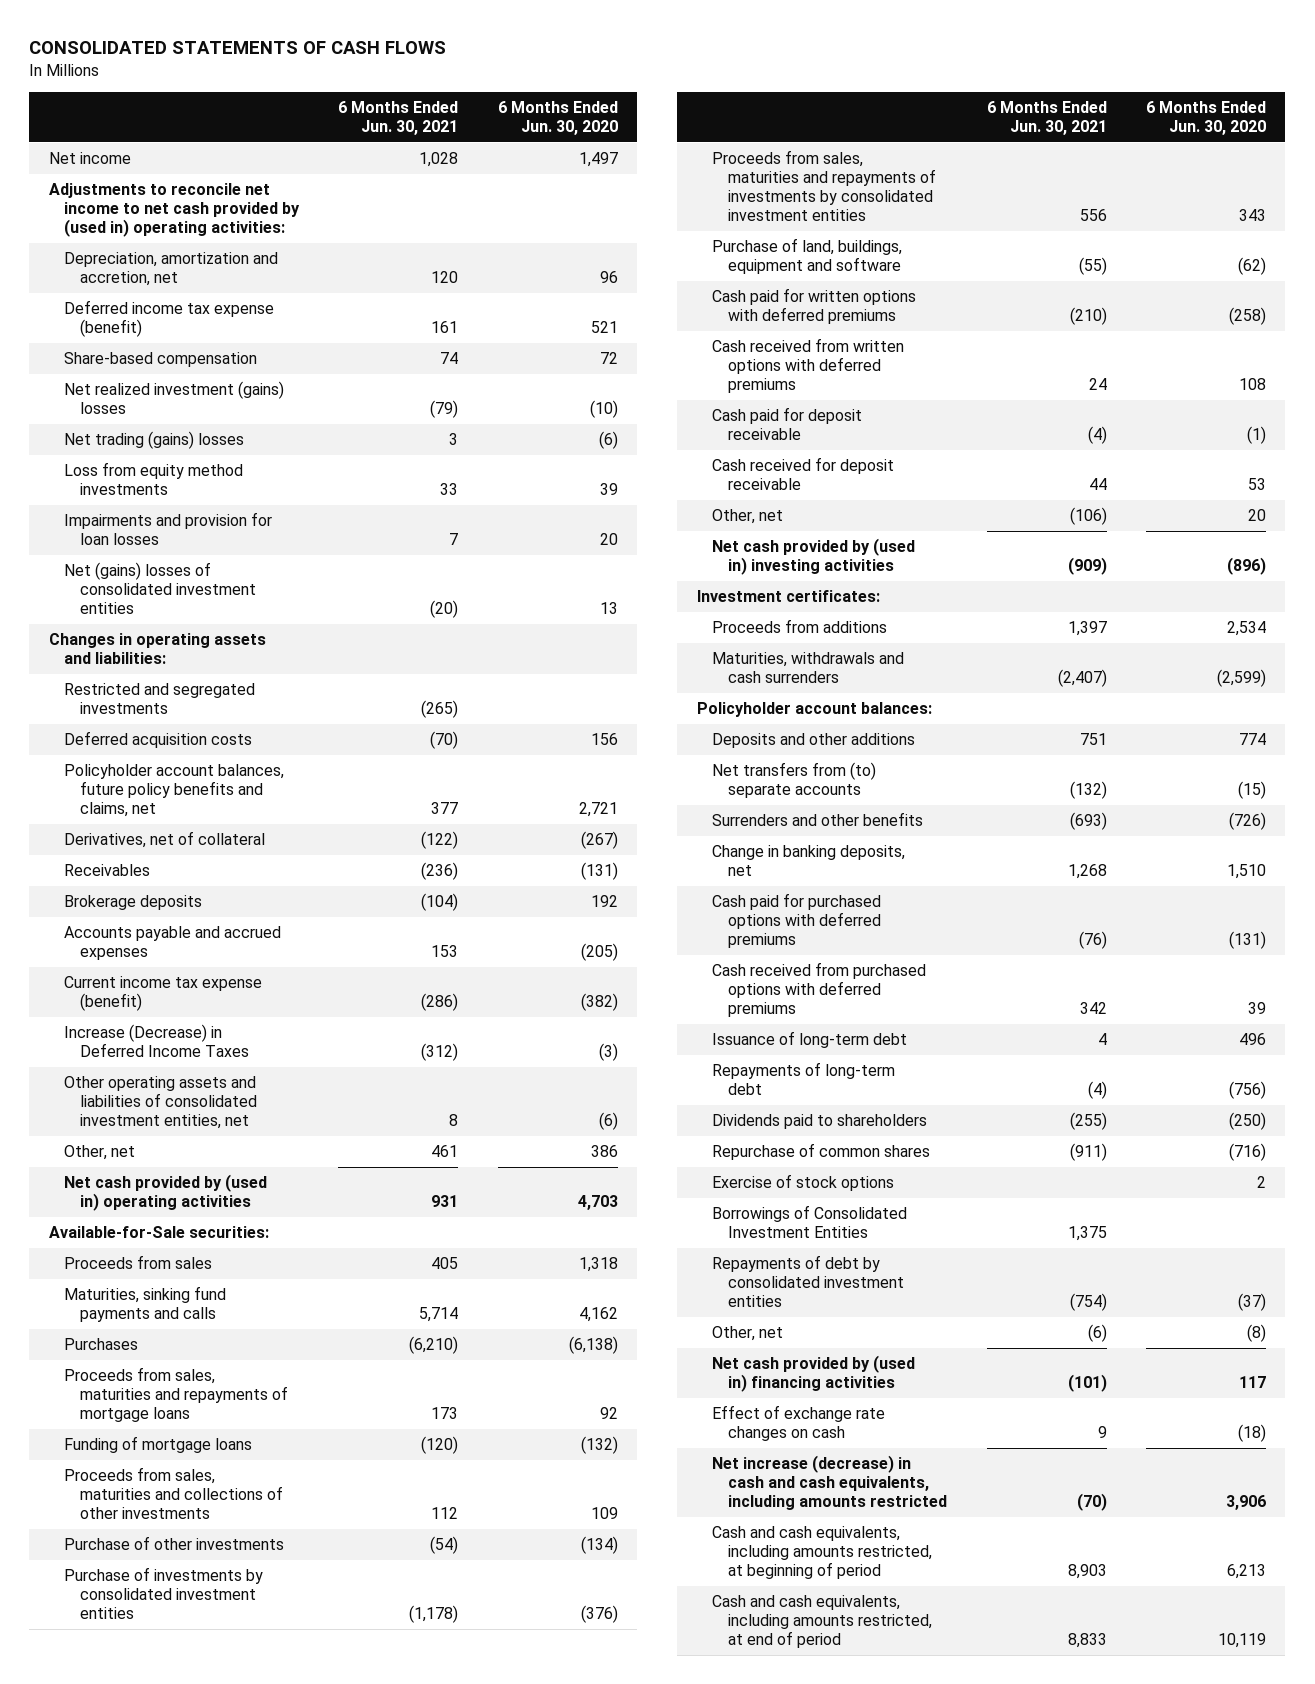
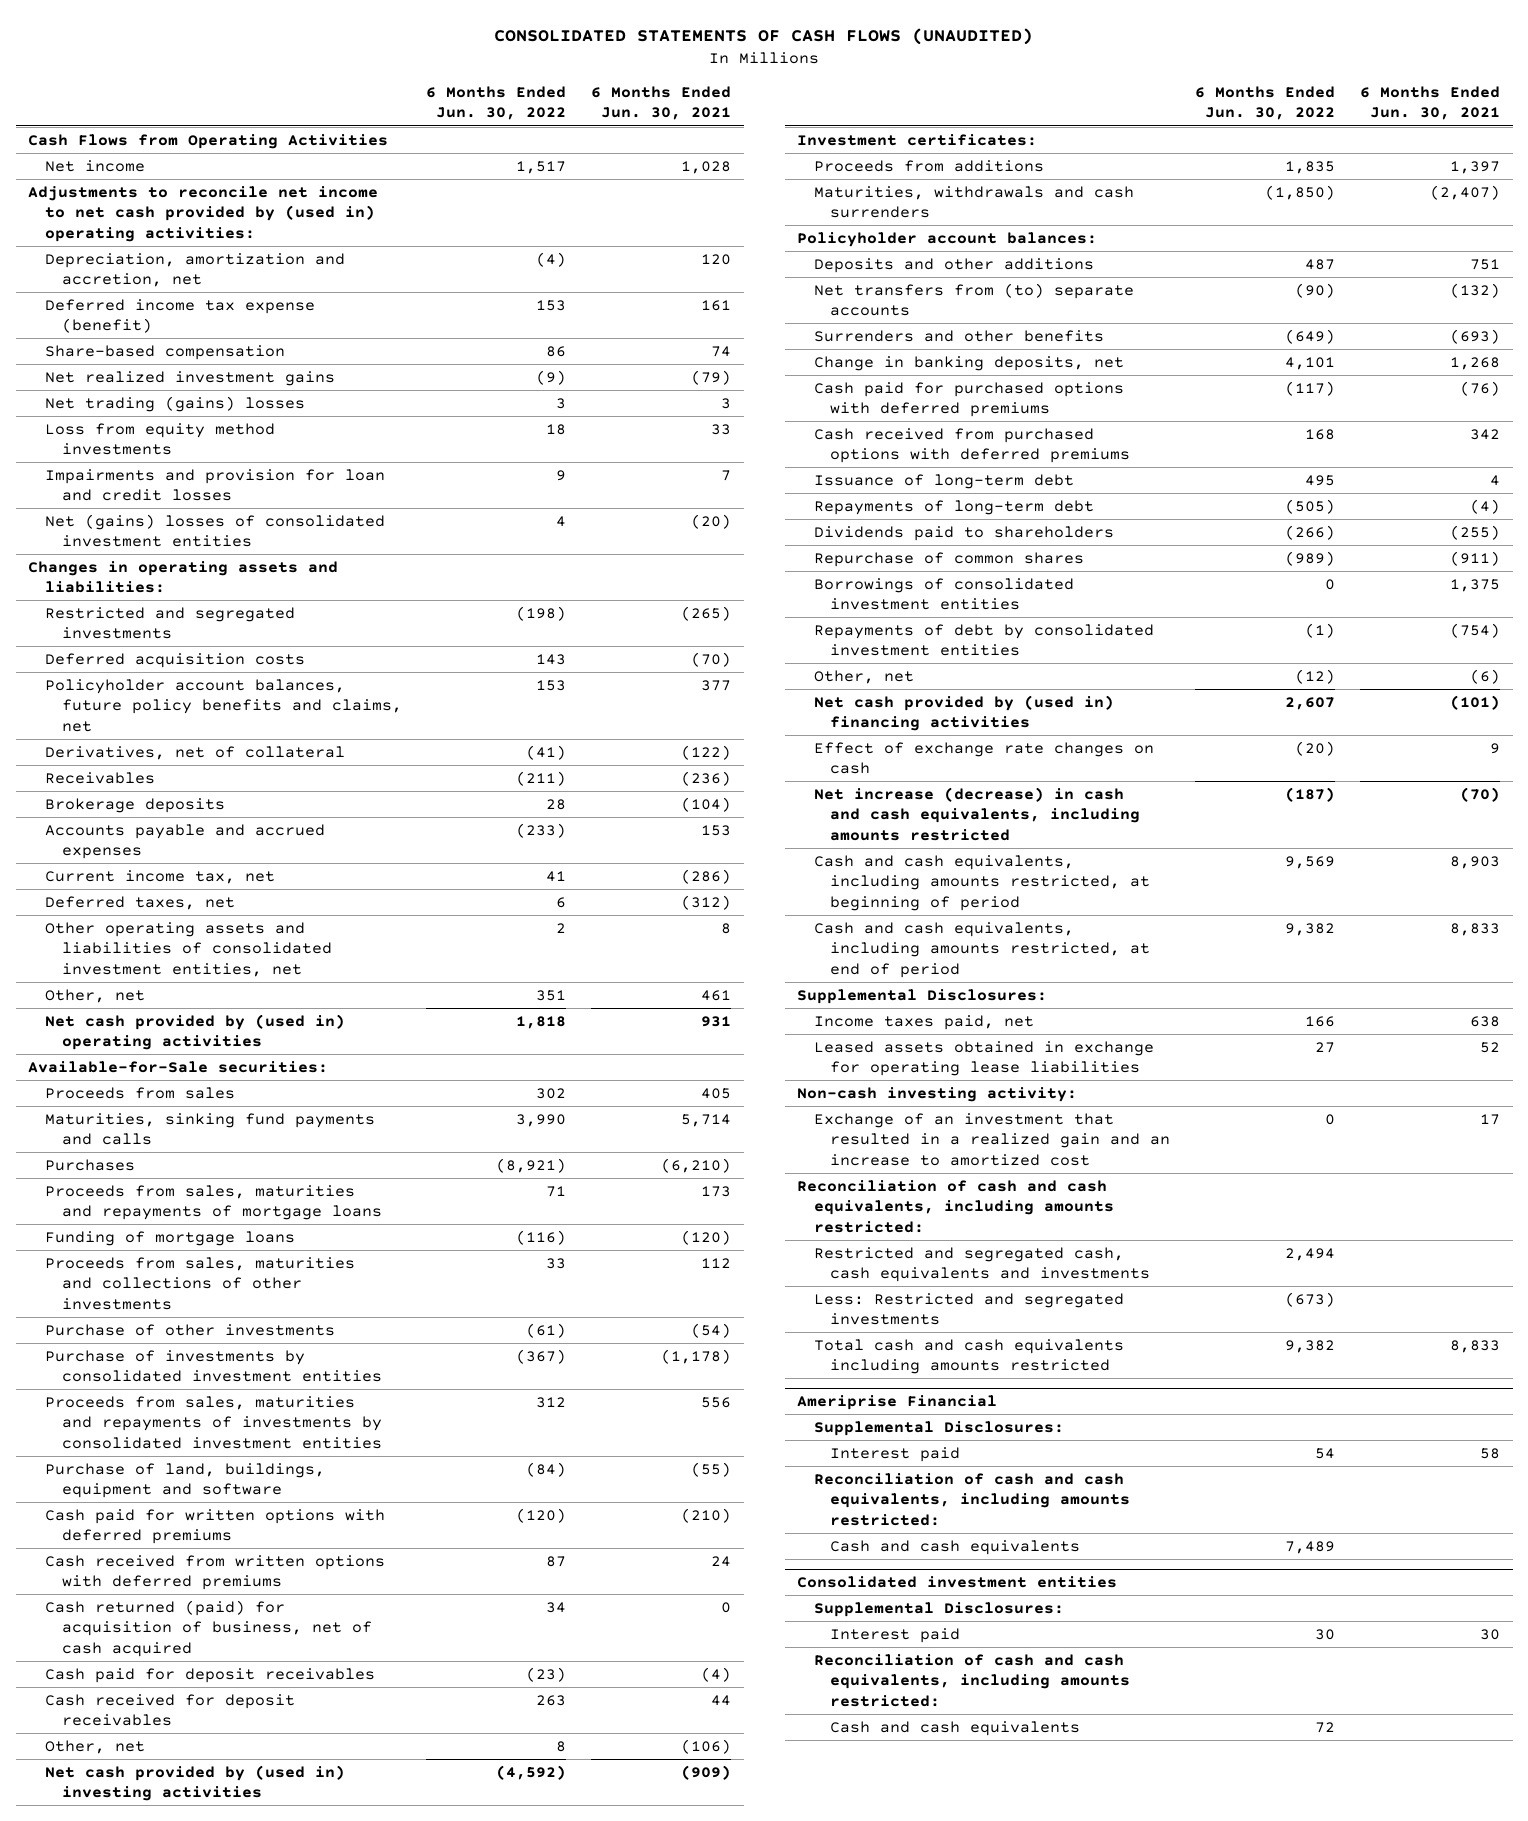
[29,41,447,55] CONSOLIDATED STATEMENTS OF CASH FLOWS -> [494,27,1034,45] CONSOLIDATED STATEMENTS OF CASH FLOWS (UNAUDITED)
[497,101,618,136] 6 Months Ended Jun. 30, 2020 -> none
none -> [426,85,567,121] 6 Months Ended Jun. 30, 2022
none -> [28,133,389,149] Cash Flows from Operating Activities
[64,381,285,415] Net realized investment (gains) losses -> [44,370,335,386] Net realized investment gains
[64,512,273,546] Impairments and provision for loan losses -> [44,468,385,502] Impairments and provision for loan and credit losses
[64,976,263,1012] Current income tax expense (benefit) -> [44,869,275,884] Current income tax, net
[64,1024,249,1058] Increase (Decrease) in Deferred Income Taxes -> [44,895,235,910] Deferred taxes, net
none -> [44,1599,372,1657] Cash returned (paid) for acquisition of business, net of cash acquired
[712,407,863,441] Cash paid for deposit receivable -> [44,1667,375,1683] Cash paid for deposit receivables
[712,457,895,491] Cash received for deposit receivable -> [44,1693,295,1727] Cash received for deposit receivables
[712,1174,895,1192] Exercise of stock options -> none
[712,1205,908,1239] Borrowings of Consolidated Investment Entities -> [813,577,1074,611] Borrowings of consolidated investment entities
none -> [796,988,1047,1004] Supplemental Disclosures:
none -> [813,1014,1034,1030] Income taxes paid, net
none -> [813,1040,1154,1077] Leased assets obtained in exchange for operating lease liabilities
none -> [796,1086,1077,1102] Non-cash investing activity:
none -> [813,1112,1171,1166] Exchange of an investment that resulted in a realized gain and an increase to amortized cost
none -> [796,1179,1114,1233] Reconciliation of cash and cash equivalents, including amounts restricted:
none -> [813,1246,1151,1283] Restricted and segregated cash, cash equivalents and investments
none -> [813,1292,1124,1326] Less: Restricted and segregated investments
none -> [813,1338,1124,1375] Total cash and cash equivalents including amounts restricted
none -> [796,1394,997,1410] Ameriprise Financial
none -> [813,1420,1064,1436] Supplemental Disclosures:
none -> [830,1446,961,1462] Interest paid
none -> [813,1472,1131,1526] Reconciliation of cash and cash equivalents, including amounts restricted:
none -> [830,1539,1081,1555] Cash and cash equivalents
none -> [796,1575,1117,1588] Consolidated investment entities
none -> [813,1601,1064,1617] Supplemental Disclosures:
none -> [830,1627,961,1643] Interest paid
none -> [813,1653,1131,1707] Reconciliation of cash and cash equivalents, including amounts restricted:
none -> [830,1720,1081,1736] Cash and cash equivalents

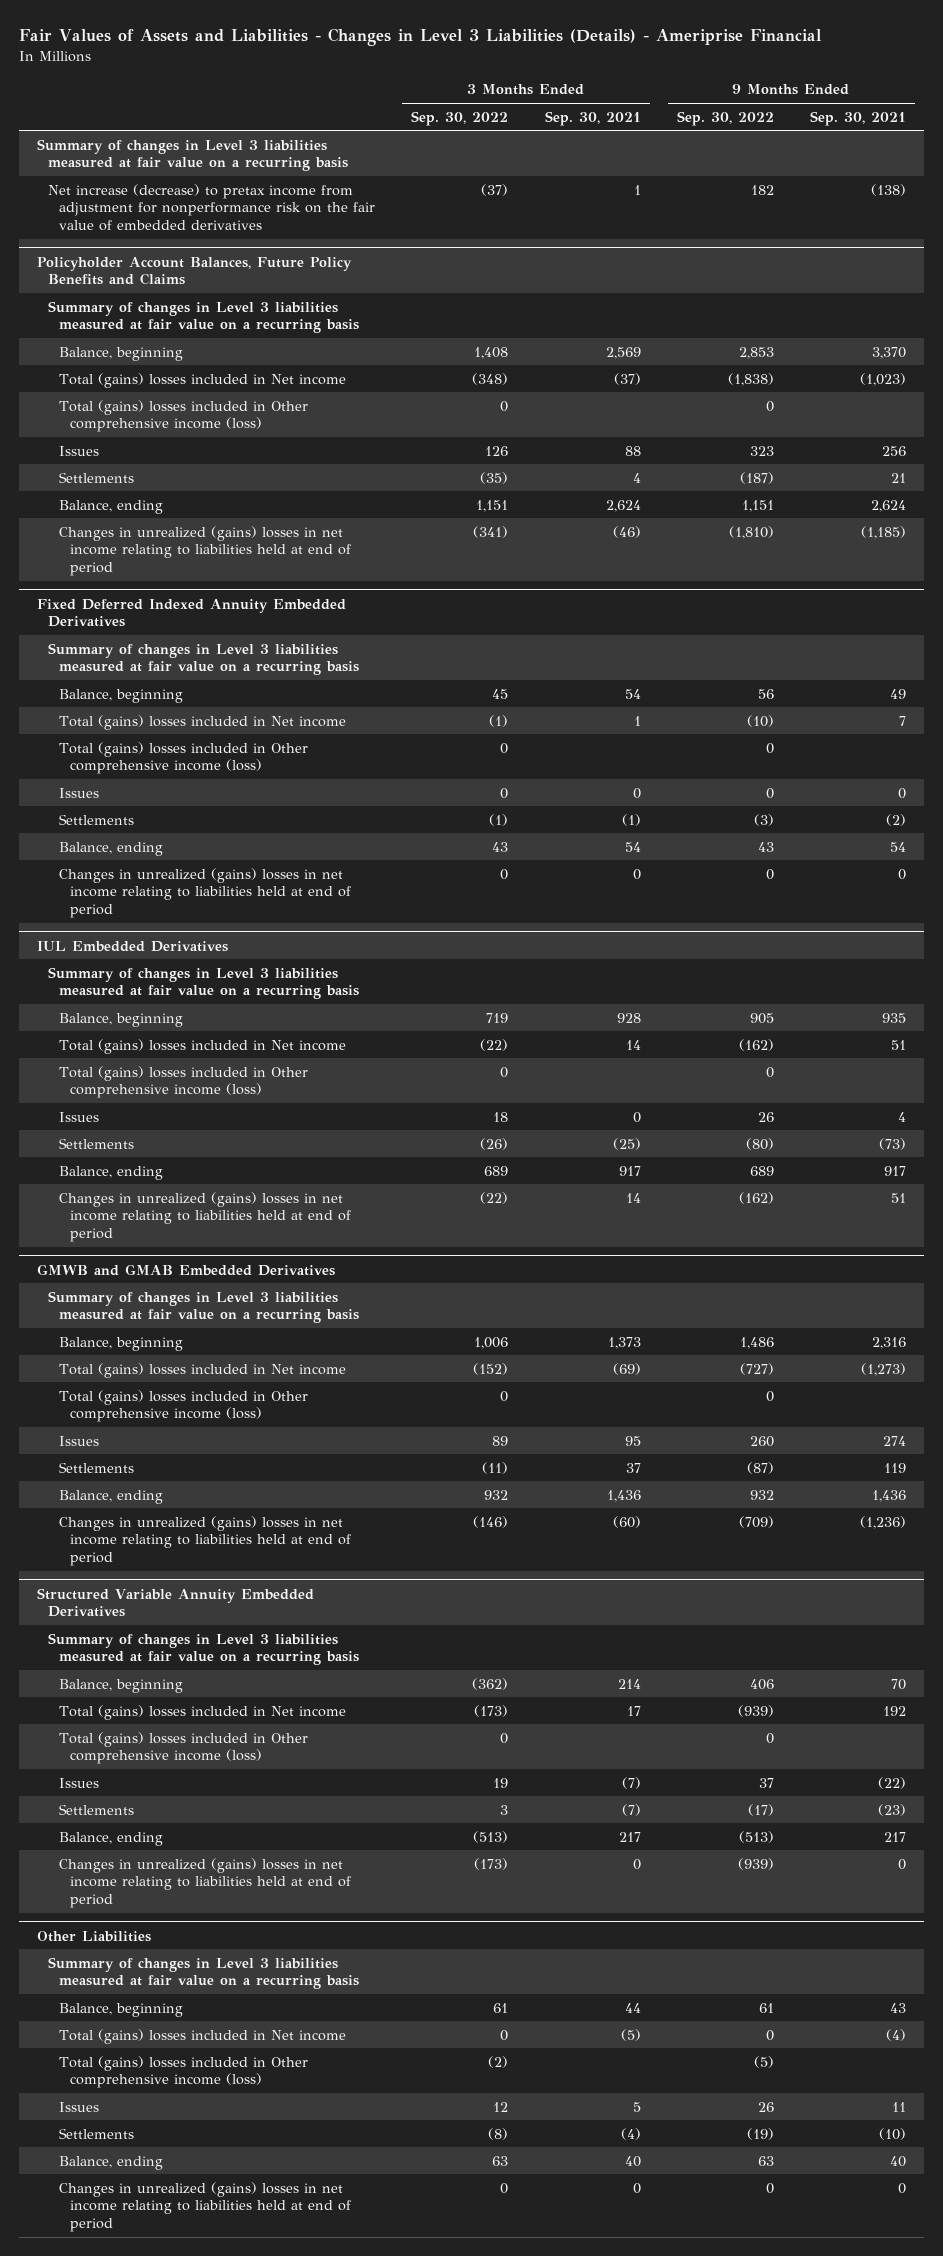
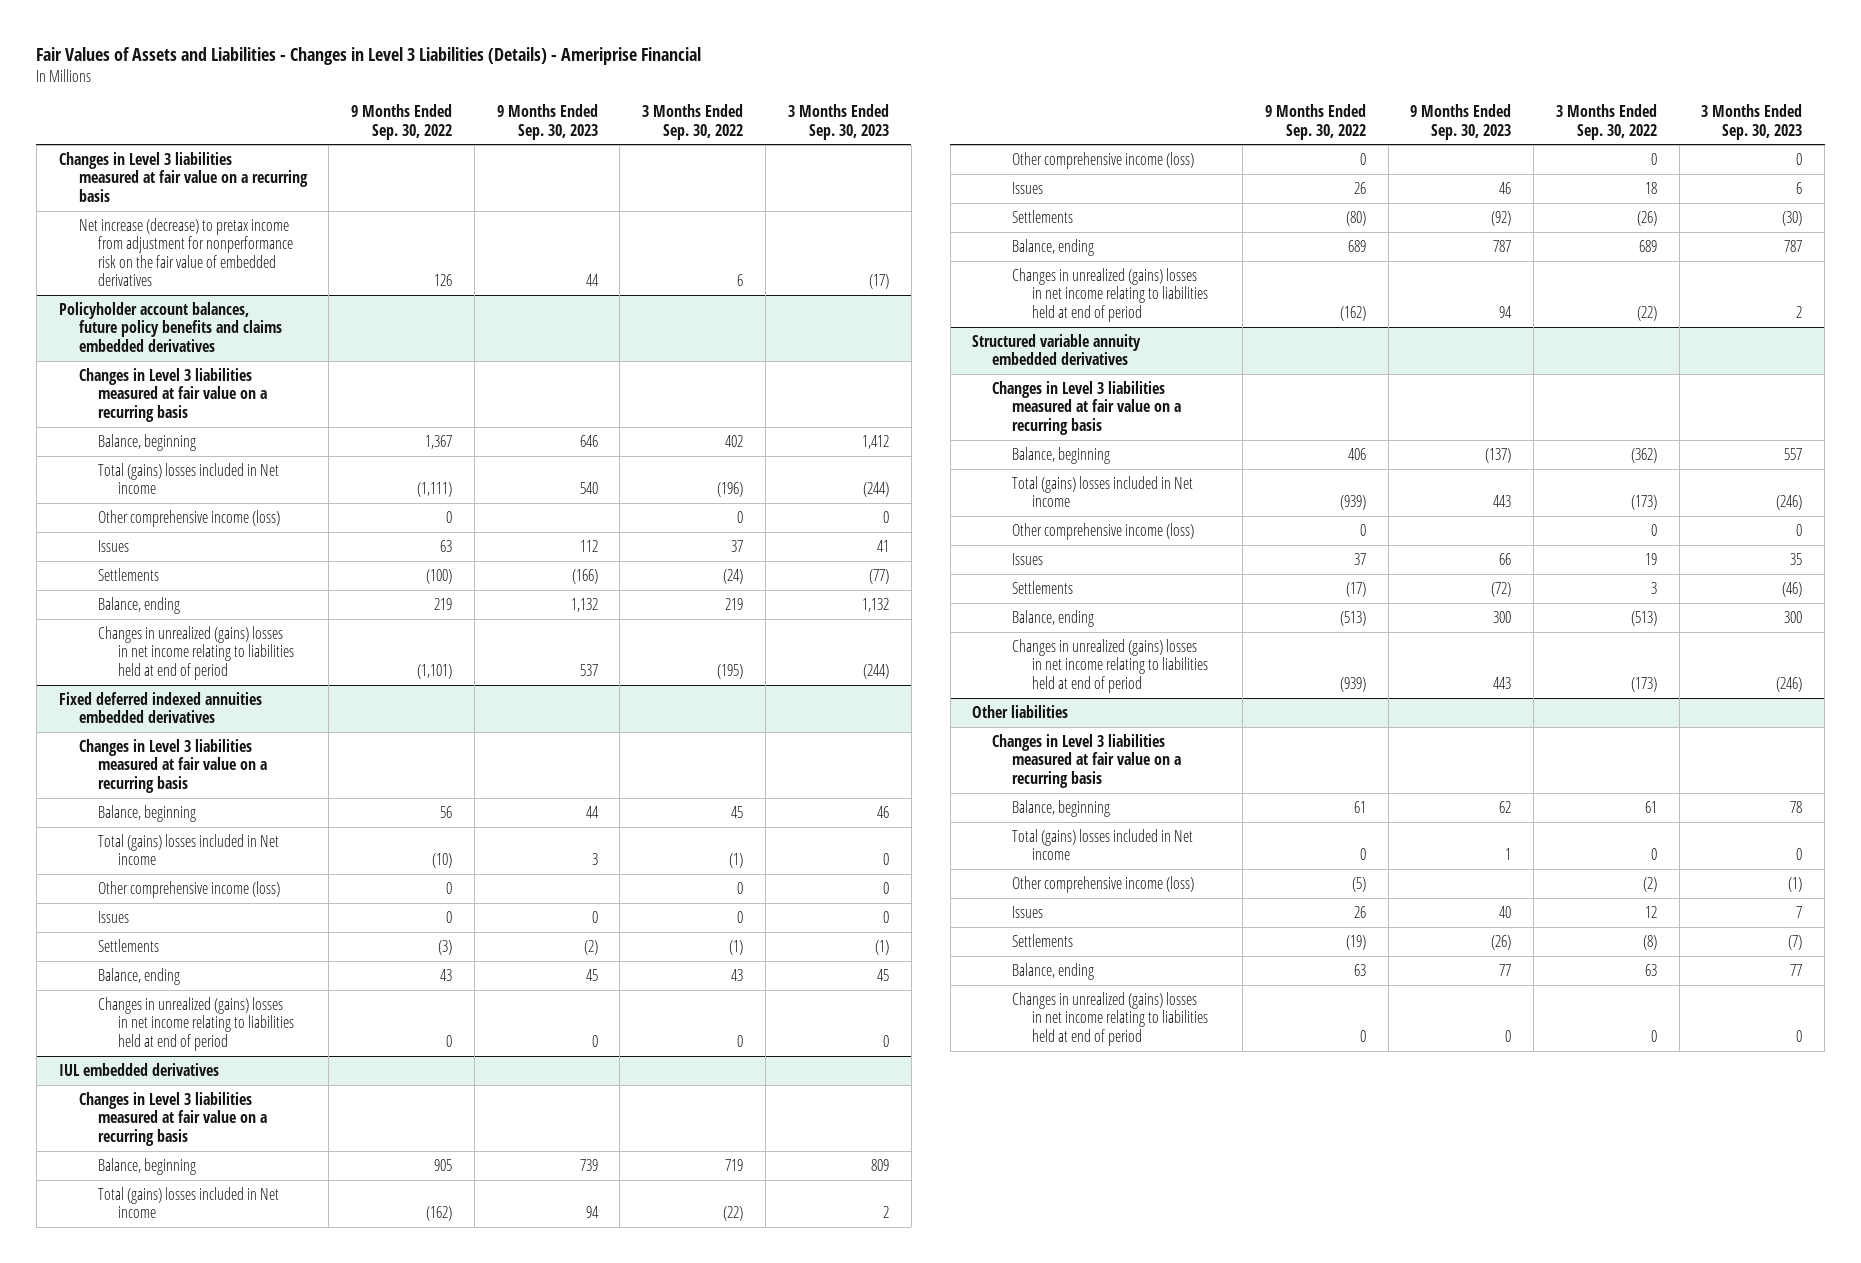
[544,110,641,126] Sep. 30, 2021 -> none
[810,110,907,126] Sep. 30, 2021 -> none
none -> [496,104,598,140] 9 Months Ended Sep. 30, 2023
none -> [787,104,889,140] 3 Months Ended Sep. 30, 2023
[36,138,349,172] Summary of changes in Level 3 liabilities measured at fair value on a recurring basis -> [58,151,308,202] Changes in Level 3 liabilities measured at fair value on a recurring basis
[481,183,509,196] (37) -> [737,274,744,287] 6
[750,184,774,195] 182 -> [434,274,453,287] 126
[36,256,352,286] Policyholder Account Balances, Future Policy Benefits and Claims -> [58,301,282,352] Policyholder account balances, future policy benefits and claims embedded derivatives
[48,300,360,334] Summary of changes in Level 3 liabilities measured at fair value on a recurring basis -> [78,367,268,422] Changes in Level 3 liabilities measured at fair value on a recurring basis
[474,346,509,359] 1,408 -> [725,434,744,447] 402
[738,346,774,359] 2,853 -> [425,434,453,449] 1,367
[472,372,509,385] (348) -> [717,482,744,498] (196)
[727,372,774,386] (1,838) -> [417,482,453,498] (1,111)
[59,399,309,433] Total (gains) losses included in Other comprehensive income (loss) -> [98,509,281,527] Other comprehensive income (loss)
[485,445,509,456] 126 -> [731,539,744,552] 37
[749,445,774,456] 323 -> [440,539,453,552] 63
[480,471,509,484] (35) -> [723,568,744,584] (24)
[739,471,774,484] (187) -> [426,568,453,584] (100)
[476,499,509,512] 1,151 -> [725,597,744,610] 219
[741,499,774,512] 1,151 -> [434,597,453,610] 219
[473,525,509,538] (341) -> [717,663,744,679] (195)
[728,525,774,539] (1,810) -> [417,663,453,679] (1,101)
[36,598,346,628] Fixed Deferred Indexed Annuity Embedded Derivatives -> [58,691,262,724] Fixed deferred indexed annuities embedded derivatives
[48,642,360,676] Summary of changes in Level 3 liabilities measured at fair value on a recurring basis -> [78,738,268,793] Changes in Level 3 liabilities measured at fair value on a recurring basis
[59,741,309,775] Total (gains) losses included in Other comprehensive income (loss) -> [98,880,281,898] Other comprehensive income (loss)
[36,940,228,952] IUL Embedded Derivatives -> [58,1062,219,1076] IUL embedded derivatives
[48,966,360,1000] Summary of changes in Level 3 liabilities measured at fair value on a recurring basis -> [78,1091,268,1146] Changes in Level 3 liabilities measured at fair value on a recurring basis
[59,1065,309,1099] Total (gains) losses included in Other comprehensive income (loss) -> [1012,151,1195,169] Other comprehensive income (loss)
[59,1336,184,1351] Balance, beginning -> none
[59,1362,347,1378] Total (gains) losses included in Net income -> none
[59,1389,309,1423] Total (gains) losses included in Other comprehensive income (loss) -> none
[59,1435,100,1446] Issues -> none
[59,1461,135,1473] Settlements -> none
[59,1489,164,1504] Balance, ending -> none
[59,1515,352,1566] Changes in unrealized (gains) losses in net income relating to liabilities held at end of period -> none
[36,1587,314,1618] Structured Variable Annuity Embedded Derivatives -> none
[48,1632,360,1666] Summary of changes in Level 3 liabilities measured at fair value on a recurring basis -> none
[36,1263,335,1276] GMWB and GMAB Embedded Derivatives -> [972,333,1142,366] Structured variable annuity embedded derivatives
[48,1290,360,1324] Summary of changes in Level 3 liabilities measured at fair value on a recurring basis -> [992,380,1182,435] Changes in Level 3 liabilities measured at fair value on a recurring basis
[59,1731,309,1765] Total (gains) losses included in Other comprehensive income (loss) -> [1012,522,1195,540] Other comprehensive income (loss)
[36,1930,151,1942] Other Liabilities -> [972,704,1069,718] Other liabilities
[48,1956,360,1990] Summary of changes in Level 3 liabilities measured at fair value on a recurring basis -> [992,733,1182,788] Changes in Level 3 liabilities measured at fair value on a recurring basis
[59,2055,309,2089] Total (gains) losses included in Other comprehensive income (loss) -> [1012,875,1195,893] Other comprehensive income (loss)

